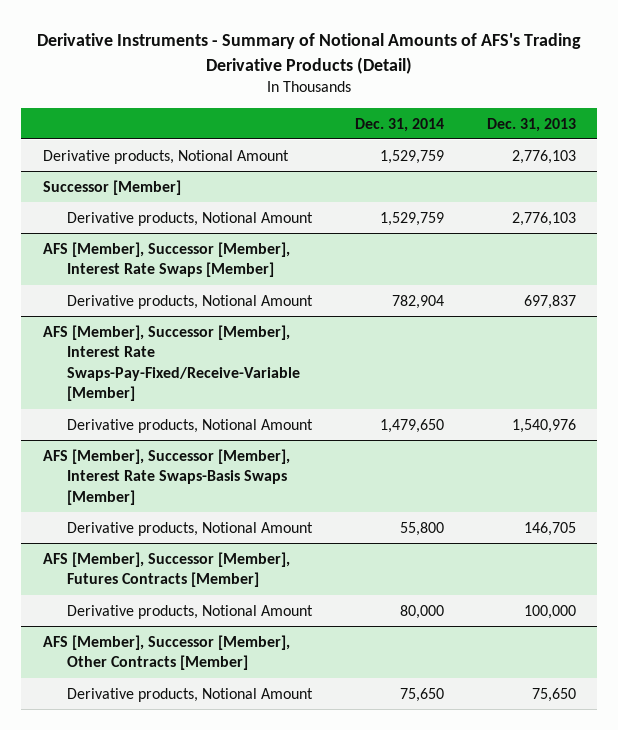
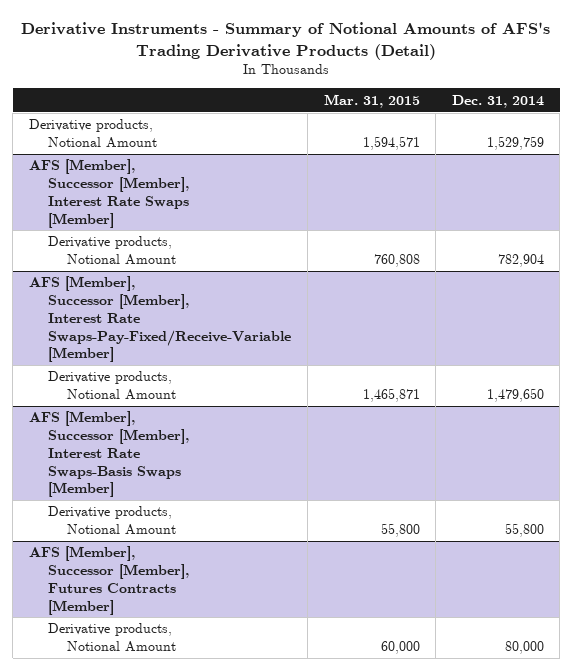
[486,117,576,132] Dec. 31, 2013 -> none
none -> [323,93,420,108] Mar. 31, 2015
[42,179,181,195] Successor [Member] -> none
[67,211,314,226] Derivative products, Notional Amount -> none
[42,634,290,671] AFS [Member], Successor [Member], Other Contracts [Member] -> none
[67,687,314,702] Derivative products, Notional Amount -> none

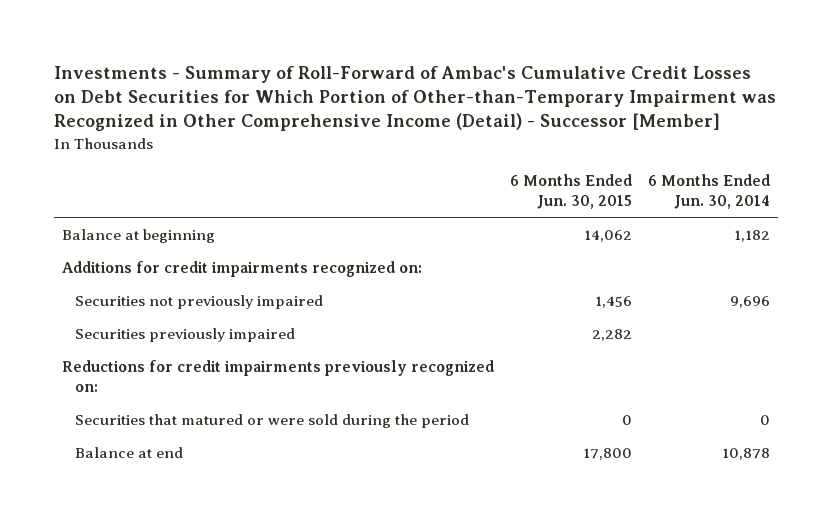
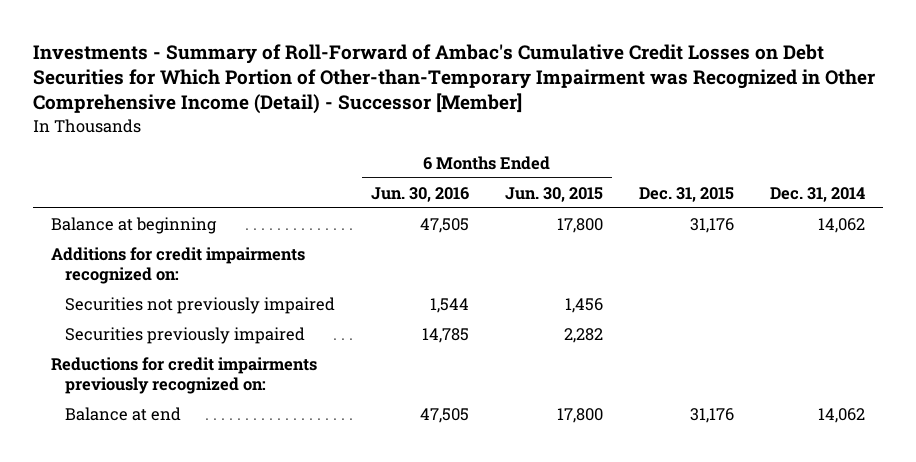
[648,174,771,210] 6 Months Ended Jun. 30, 2014 -> none
none -> [370,186,469,202] Jun. 30, 2016
none -> [639,186,735,202] Dec. 31, 2015
none -> [770,186,866,202] Dec. 31, 2014
[584,229,633,242] 14,062 -> [556,217,603,233] 17,800
[74,413,469,428] Securities that matured or were sold during the period -> none

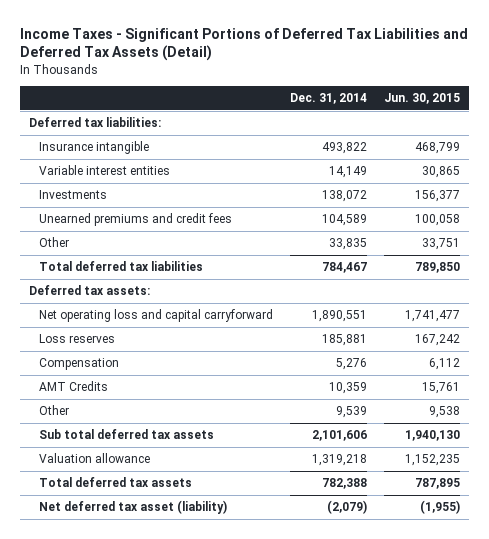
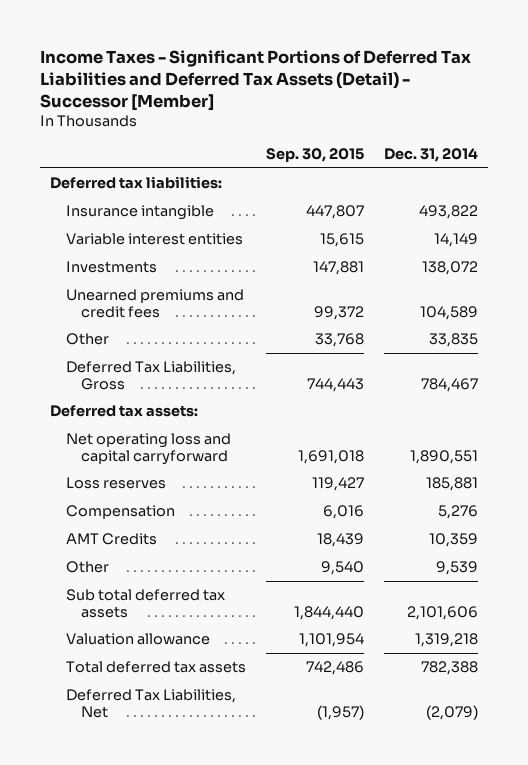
[19,27,468,62] Income Taxes - Significant Portions of Deferred Tax Liabilities and Deferred Tax Assets (Detail) -> [40,49,472,111] Income Taxes - Significant Portions of Deferred Tax Liabilities and Deferred Tax Assets (Detail) - Successor [Member]
[384,93,461,105] Jun. 30, 2015 -> none
none -> [265,148,364,163] Sep. 30, 2015
[38,261,203,272] Total deferred tax liabilities -> [65,361,236,390] Deferred Tax Liabilities, Gross
[38,500,227,515] Net deferred tax asset (liability) -> [65,689,236,718] Deferred Tax Liabilities, Net

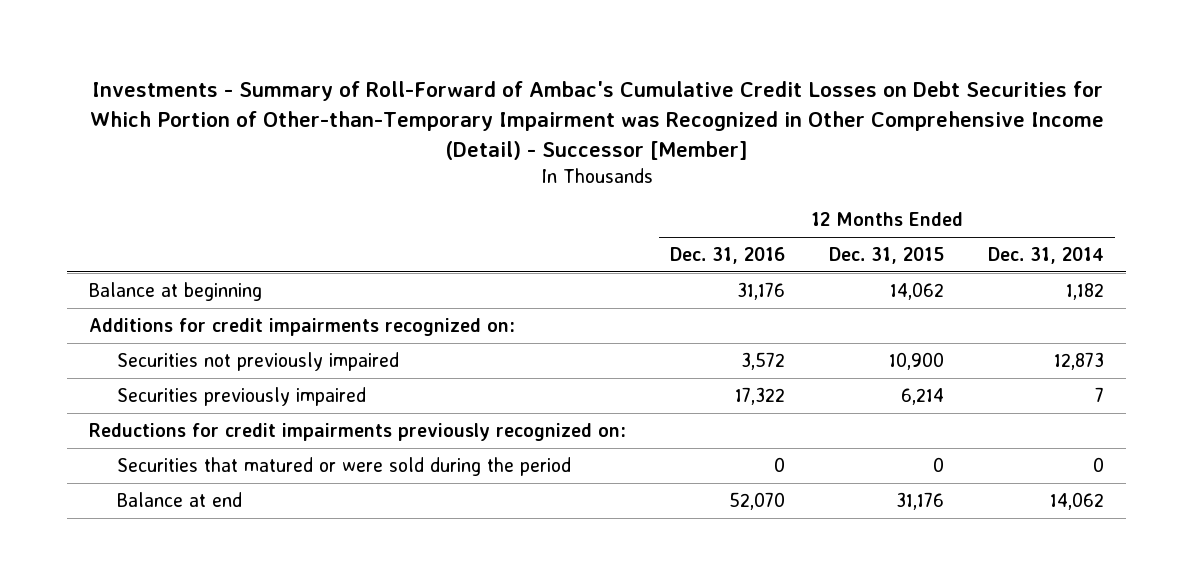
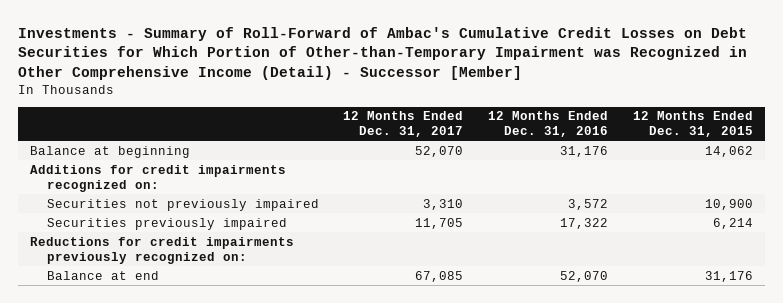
[988,246,1105,264] Dec. 31, 2014 -> none
none -> [343,111,464,138] 12 Months Ended Dec. 31, 2017
[117,456,572,476] Securities that matured or were sold during the period -> none

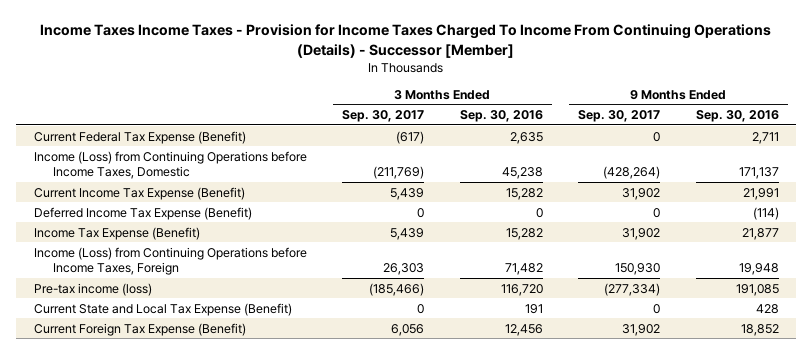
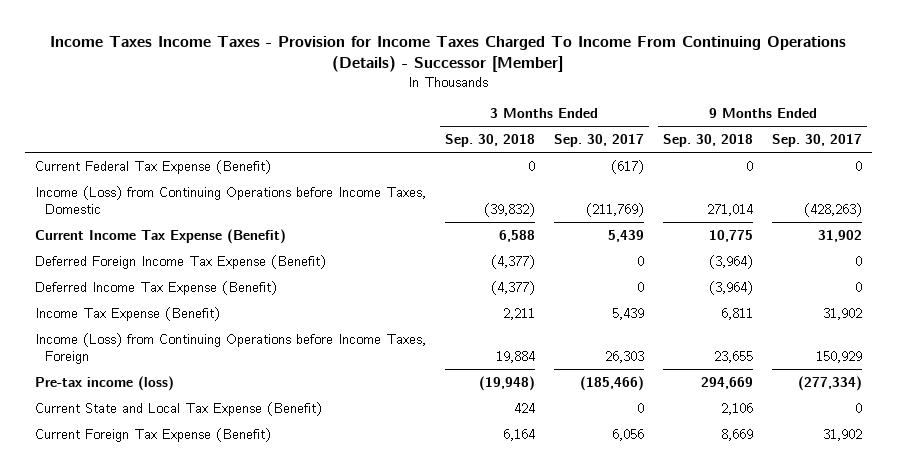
[459,109,543,122] Sep. 30, 2016 -> none
[695,109,779,122] Sep. 30, 2016 -> none
none -> [444,134,535,148] Sep. 30, 2018
none -> [662,134,753,148] Sep. 30, 2018
[603,166,661,180] (428,264) -> [804,202,863,217] (428,263)
none -> [34,254,326,269] Deferred Foreign Income Tax Expense (Benefit)
[615,263,661,276] 150,930 -> [816,350,863,363] 150,929

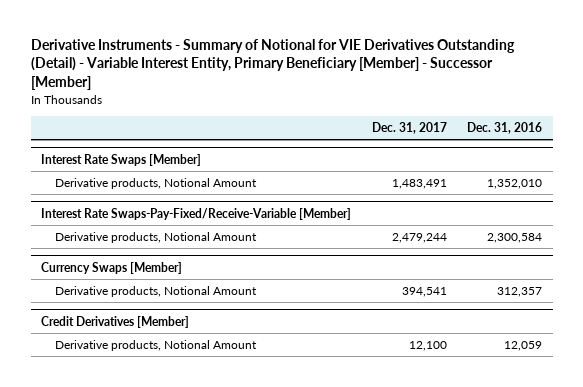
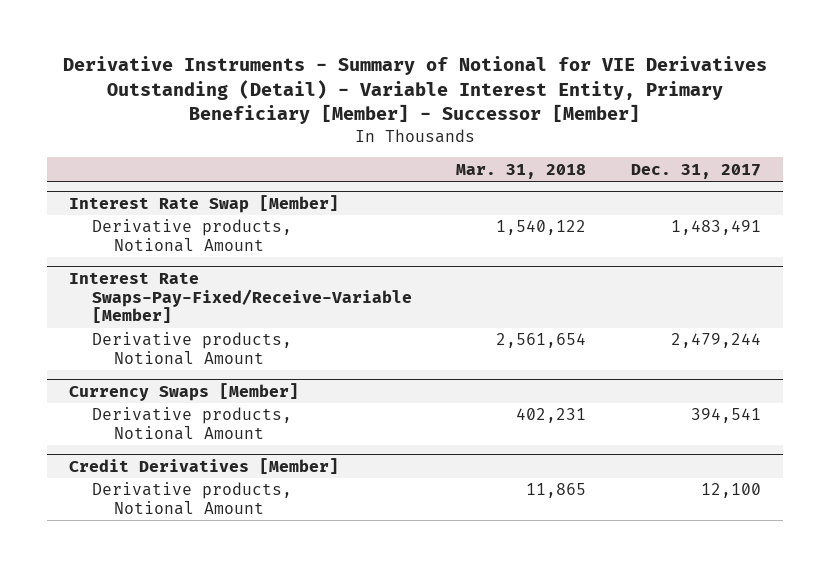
[467,122,543,135] Dec. 31, 2016 -> none
none -> [456,163,587,179] Mar. 31, 2018
[40,153,201,166] Interest Rate Swaps [Member] -> [68,194,339,213] Interest Rate Swap [Member]

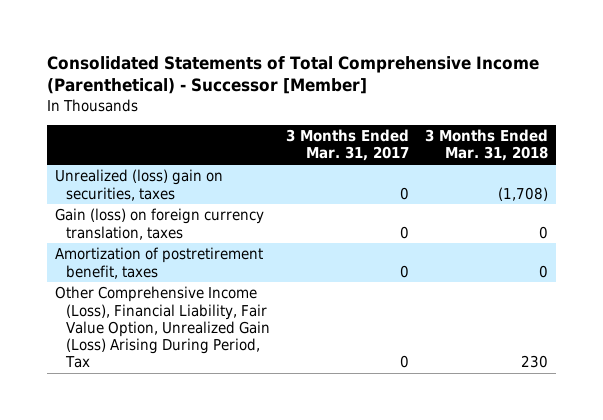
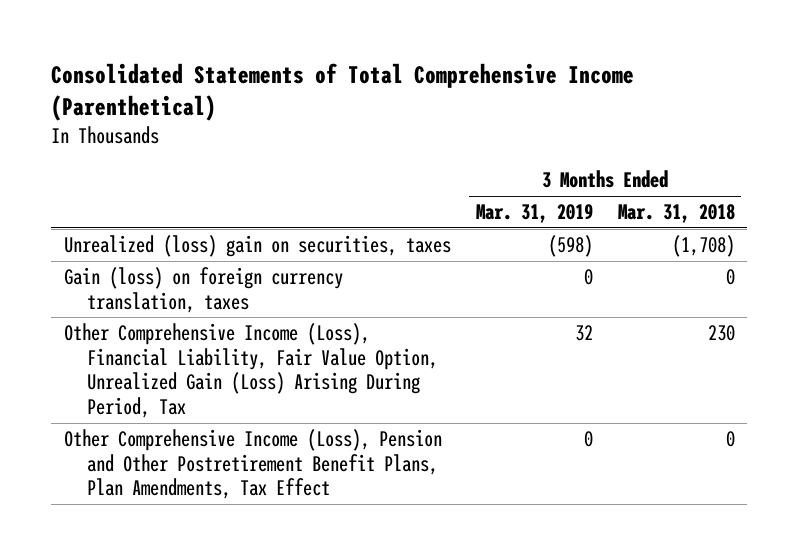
[46,56,539,95] Consolidated Statements of Total Comprehensive Income (Parenthetical) - Successor [Member] -> [50,63,634,122] Consolidated Statements of Total Comprehensive Income (Parenthetical)
[286,129,410,162] 3 Months Ended Mar. 31, 2017 -> none
none -> [475,204,593,224] Mar. 31, 2019
[54,247,263,279] Amortization of postretirement benefit, taxes -> none
none -> [63,429,442,500] Other Comprehensive Income (Loss), Pension and Other Postretirement Benefit Plans, Plan Amendments, Tax Effect

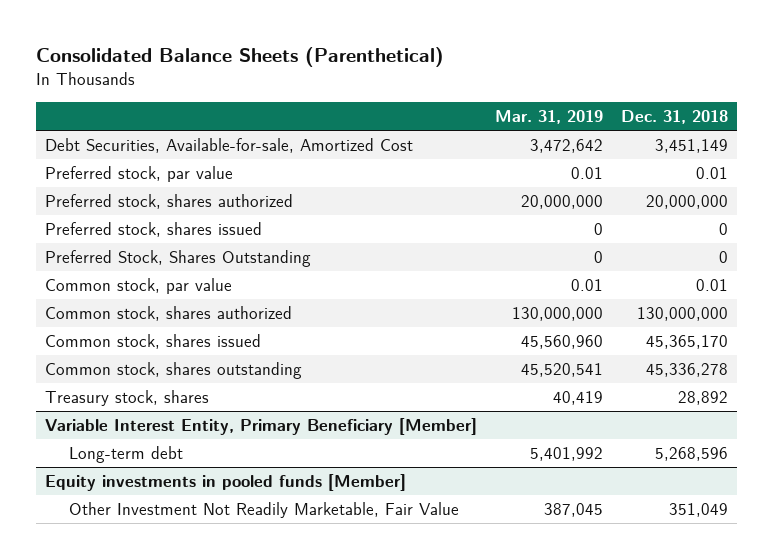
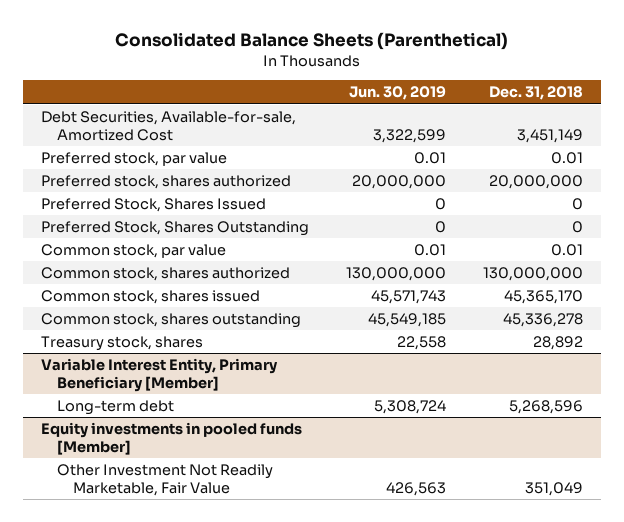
[494,109,603,124] Mar. 31, 2019 -> none
none -> [349,86,447,101] Jun. 30, 2019
[44,222,262,238] Preferred stock, shares issued -> [41,198,267,213] Preferred Stock, Shares Issued

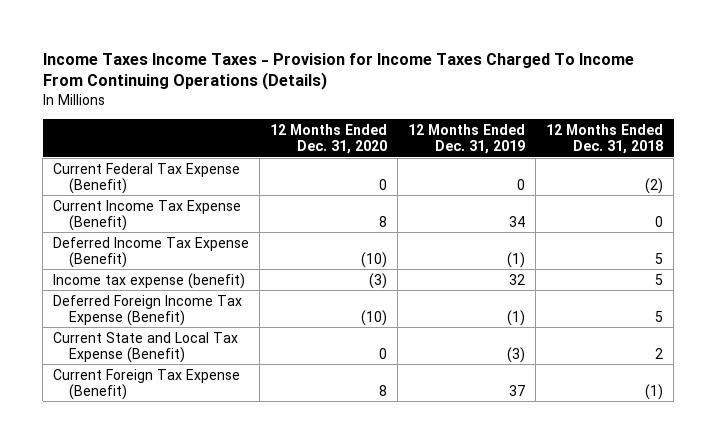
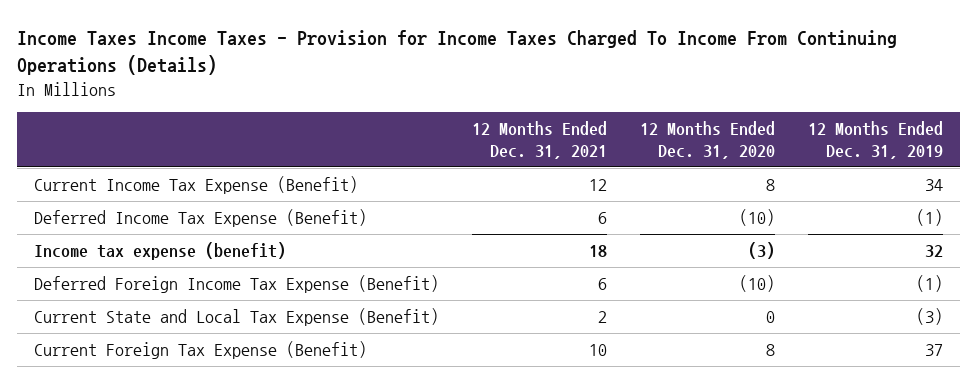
[546,123,664,155] 12 Months Ended Dec. 31, 2018 -> none
none -> [471,120,607,160] 12 Months Ended Dec. 31, 2021
[53,162,241,194] Current Federal Tax Expense (Benefit) -> none

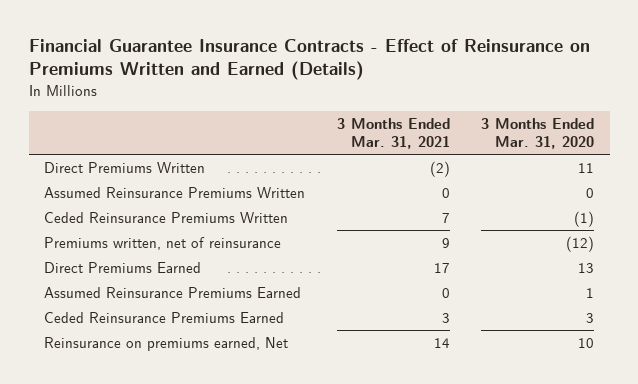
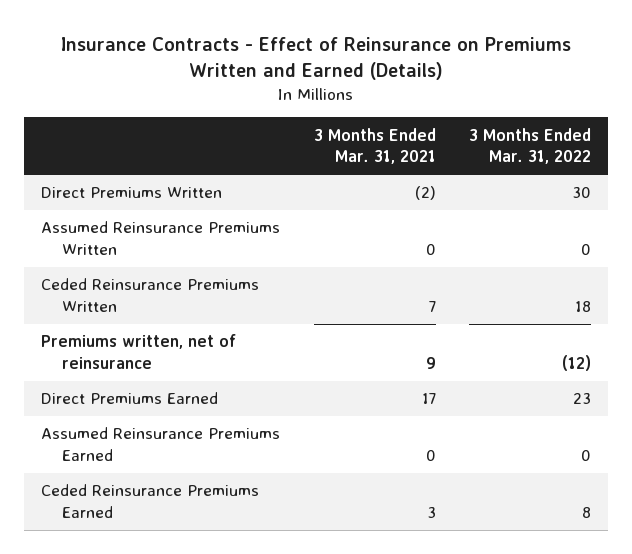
[28,38,590,81] Financial Guarantee Insurance Contracts - Effect of Reinsurance on Premiums Written and Earned (Details) -> [61,36,572,81] Insurance Contracts - Effect of Reinsurance on Premiums Written and Earned (Details)
[480,117,594,150] 3 Months Ended Mar. 31, 2020 -> none
none -> [469,127,592,165] 3 Months Ended Mar. 31, 2022
[44,336,289,351] Reinsurance on premiums earned, Net -> none

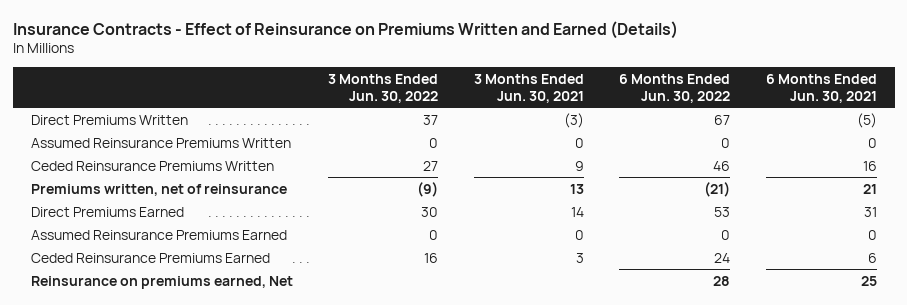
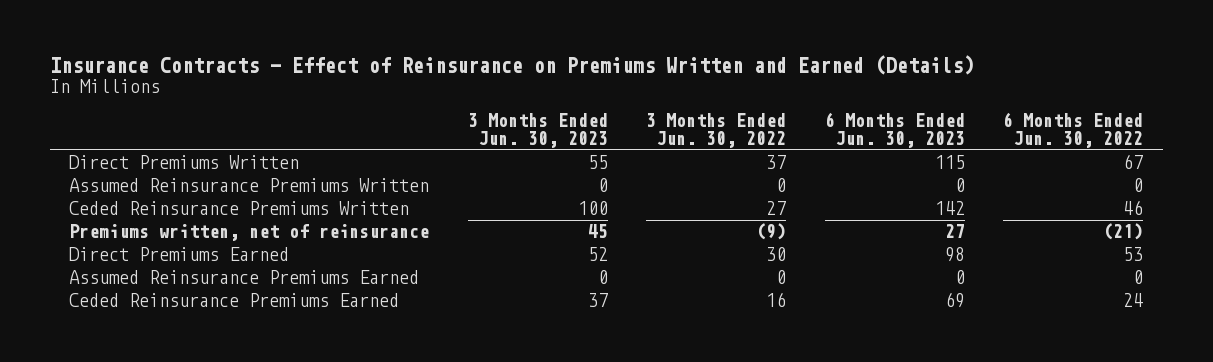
[473,74,584,103] 3 Months Ended Jun. 30, 2021 -> none
[765,74,877,103] 6 Months Ended Jun. 30, 2021 -> none
none -> [467,112,608,148] 3 Months Ended Jun. 30, 2023
none -> [824,111,965,148] 6 Months Ended Jun. 30, 2023
[30,275,293,289] Reinsurance on premiums earned, Net -> none

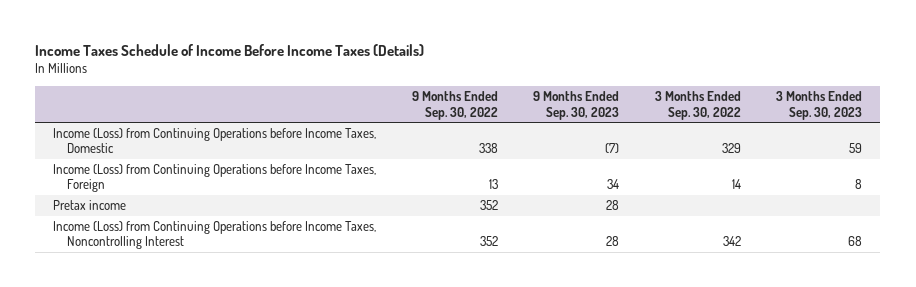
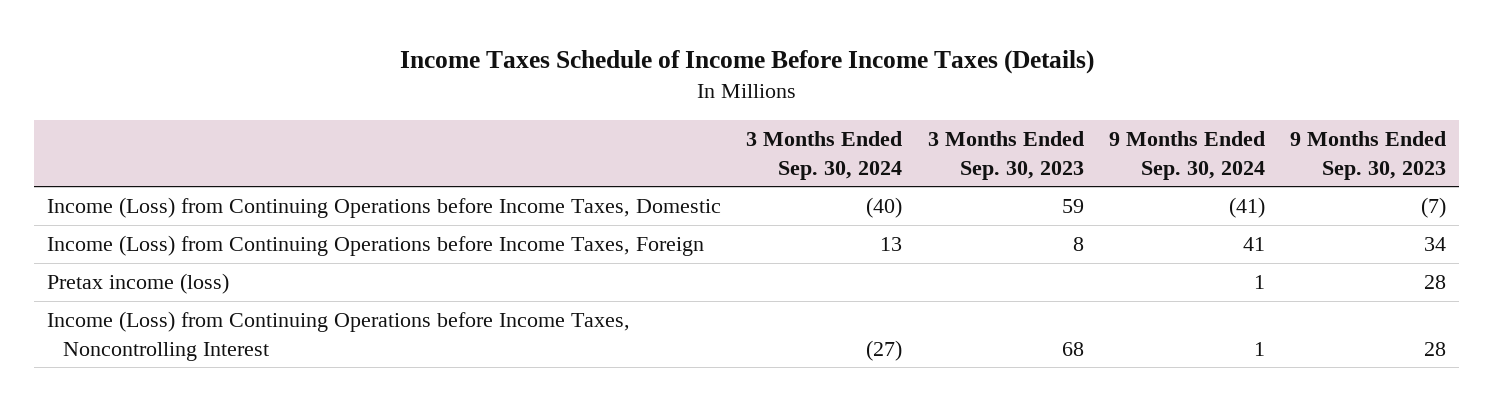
[411,91,498,120] 9 Months Ended Sep. 30, 2022 -> none
[654,91,741,120] 3 Months Ended Sep. 30, 2022 -> none
none -> [746,130,903,180] 3 Months Ended Sep. 30, 2024
none -> [1109,130,1266,180] 9 Months Ended Sep. 30, 2024
[53,200,127,211] Pretax income -> [46,272,229,294] Pretax income (loss)

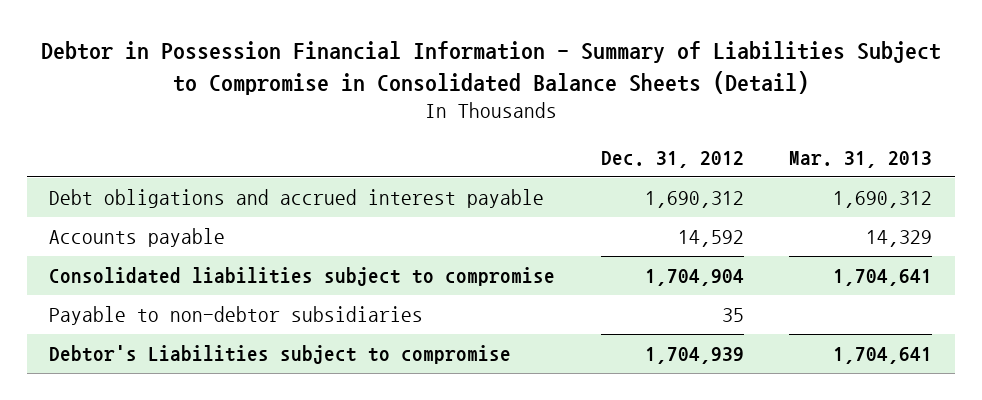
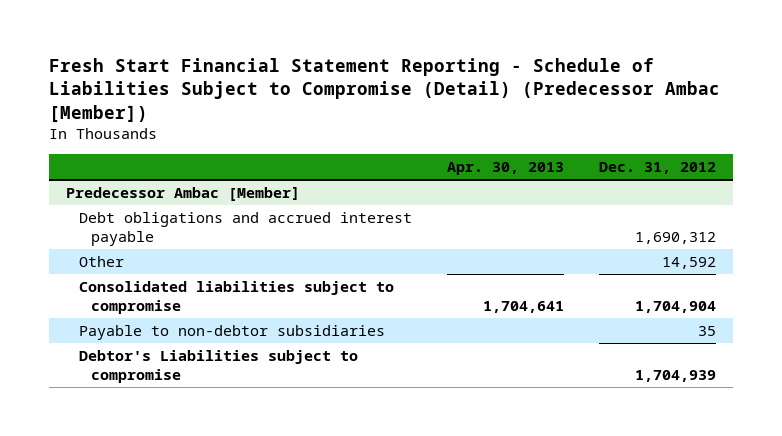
[40,41,941,95] Debtor in Possession Financial Information - Summary of Liabilities Subject to Compromise in Consolidated Balance Sheets (Detail) -> [48,57,720,123] Fresh Start Financial Statement Reporting - Schedule of Liabilities Subject to Compromise (Detail) (Predecessor Ambac [Member])
[789,150,933,168] Mar. 31, 2013 -> none
none -> [446,161,564,175] Apr. 30, 2013
none -> [66,187,301,202] Predecessor Ambac [Member]
[49,228,226,248] Accounts payable -> [78,256,124,268] Other

